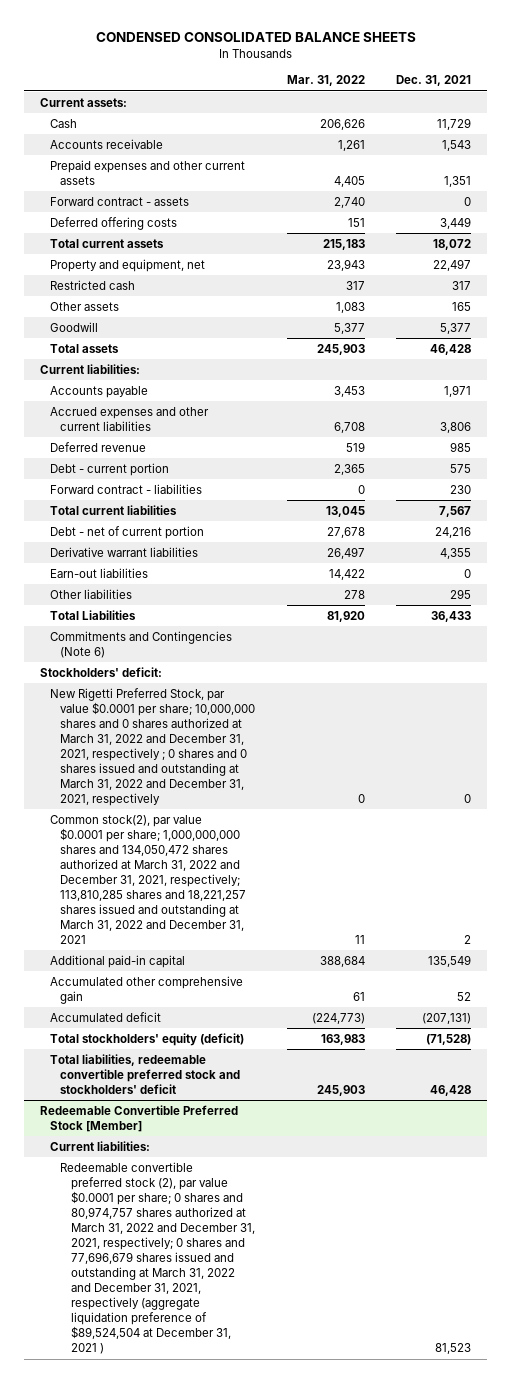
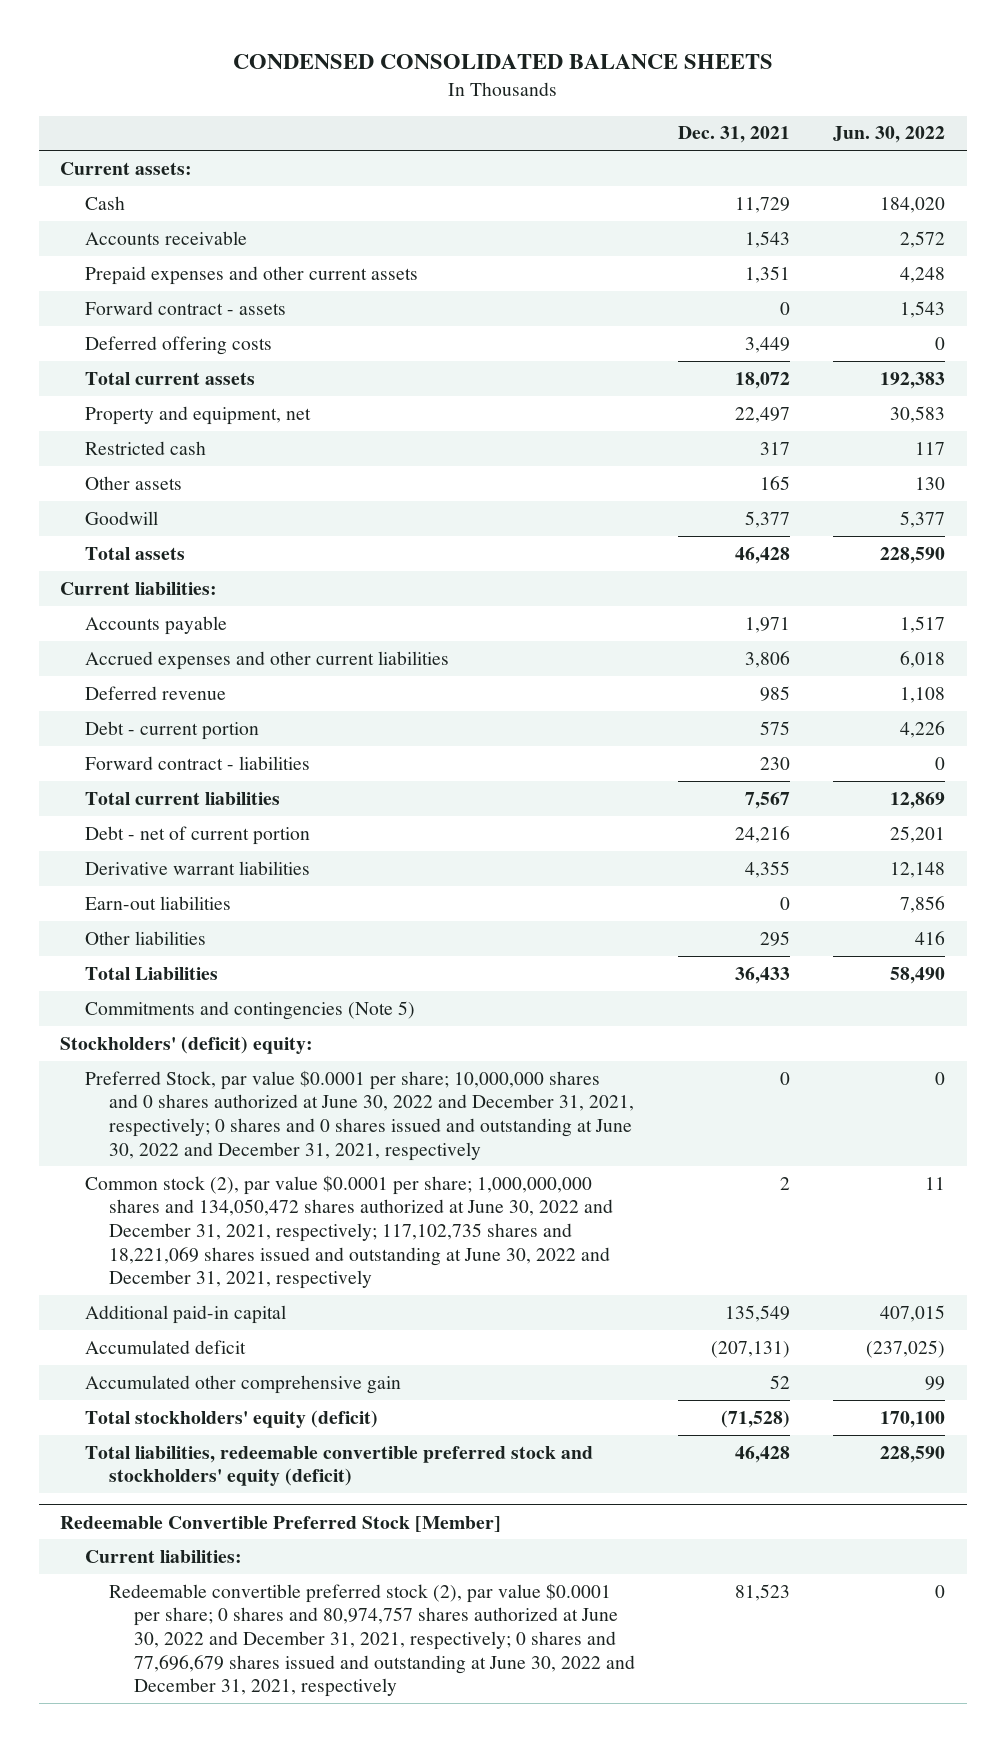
[286,75,365,87] Mar. 31, 2022 -> none
none -> [833,126,946,144] Jun. 30, 2022
[50,630,233,658] Commitments and Contingencies (Note 6) -> [84,1000,415,1020] Commitments and contingencies (Note 5)
[39,666,162,677] Stockholders' deficit: -> [60,1035,314,1054] Stockholders' (deficit) equity:
[50,687,256,807] New Rigetti Preferred Stock, par value $0.0001 per share; 10,000,000 shares and 0 shares authorized at March 31, 2022 and December 31, 2021, respectively ; 0 shares and 0 shares issued and outstanding at March 31, 2022 and December 31, 2021, respectively -> [84,1069,635,1161] Preferred Stock, par value $0.0001 per share; 10,000,000 shares and 0 shares authorized at June 30, 2022 and December 31, 2021, respectively; 0 shares and 0 shares issued and outstanding at June 30, 2022 and December 31, 2021, respectively
[50,814,247,945] Common stock(2), par value $0.0001 per share; 1,000,000,000 shares and 134,050,472 shares authorized at March 31, 2022 and December 31, 2021, respectively; 113,810,285 shares and 18,221,257 shares issued and outstanding at March 31, 2022 and December 31, 2021 -> [84,1174,614,1290] Common stock (2), par value $0.0001 per share; 1,000,000,000 shares and 134,050,472 shares authorized at June 30, 2022 and December 31, 2021, respectively; 117,102,735 shares and 18,221,069 shares issued and outstanding at June 30, 2022 and December 31, 2021, respectively
[50,975,244,1004] Accumulated other comprehensive gain -> [84,1374,401,1394] Accumulated other comprehensive gain
[50,1053,241,1094] Total liabilities, redeemable convertible preferred stock and stockholders' deficit -> [84,1445,593,1487] Total liabilities, redeemable convertible preferred stock and stockholders' equity (deficit)
[60,1161,255,1355] Redeemable convertible preferred stock (2), par value $0.0001 per share; 0 shares and 80,974,757 shares authorized at March 31, 2022 and December 31, 2021, respectively; 0 shares and 77,696,679 shares issued and outstanding at March 31, 2022 and December 31, 2021, respectively (aggregate liquidation preference of $89,524,504 at December 31, 2021 ) -> [109,1582,635,1698] Redeemable convertible preferred stock (2), par value $0.0001 per share; 0 shares and 80,974,757 shares authorized at June 30, 2022 and December 31, 2021, respectively; 0 shares and 77,696,679 shares issued and outstanding at June 30, 2022 and December 31, 2021, respectively

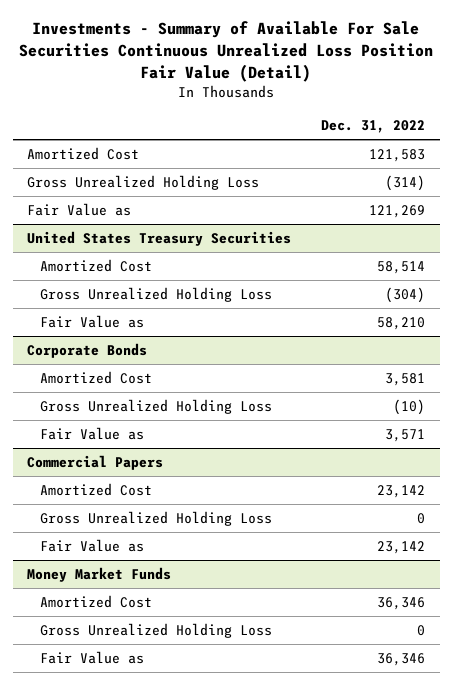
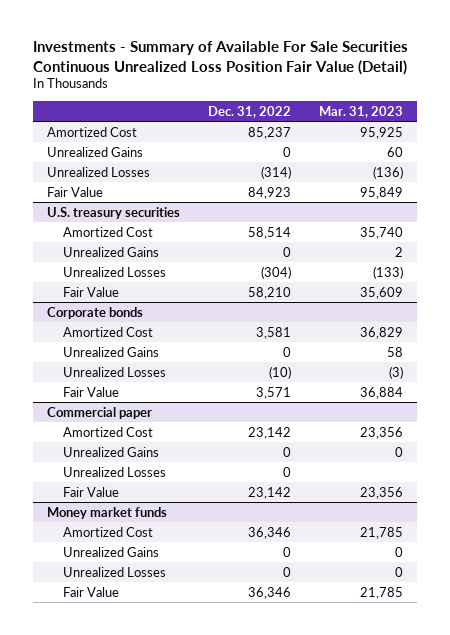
none -> [318,105,403,118] Mar. 31, 2023
[368,149,425,163] 121,583 -> [247,126,291,139] 85,237
none -> [46,146,143,157] Unrealized Gains
[27,175,260,191] Gross Unrealized Holding Loss -> [46,166,150,177] Unrealized Losses
[27,203,132,217] Fair Value as -> [46,186,103,197] Fair Value
[368,205,425,219] 121,269 -> [247,186,291,199] 84,923
[27,231,292,247] United States Treasury Securities -> [46,206,180,219] U.S. treasury securities
none -> [62,246,159,257] Unrealized Gains
[39,287,272,303] Gross Unrealized Holding Loss -> [62,266,166,277] Unrealized Losses
[39,315,144,329] Fair Value as -> [62,286,119,297] Fair Value
[27,343,148,359] Corporate Bonds -> [46,306,143,319] Corporate bonds
none -> [62,346,159,357] Unrealized Gains
[39,399,272,415] Gross Unrealized Holding Loss -> [62,366,166,377] Unrealized Losses
[39,427,144,441] Fair Value as -> [62,386,119,397] Fair Value
[27,455,164,471] Commercial Papers -> [46,406,152,419] Commercial paper
none -> [62,446,159,457] Unrealized Gains
[39,511,272,527] Gross Unrealized Holding Loss -> [62,466,166,477] Unrealized Losses
[39,539,144,553] Fair Value as -> [62,486,119,497] Fair Value
[27,567,172,583] Money Market Funds -> [46,506,167,519] Money market funds
none -> [62,546,159,557] Unrealized Gains
[39,623,272,639] Gross Unrealized Holding Loss -> [62,566,166,577] Unrealized Losses
[39,651,144,665] Fair Value as -> [62,586,119,597] Fair Value

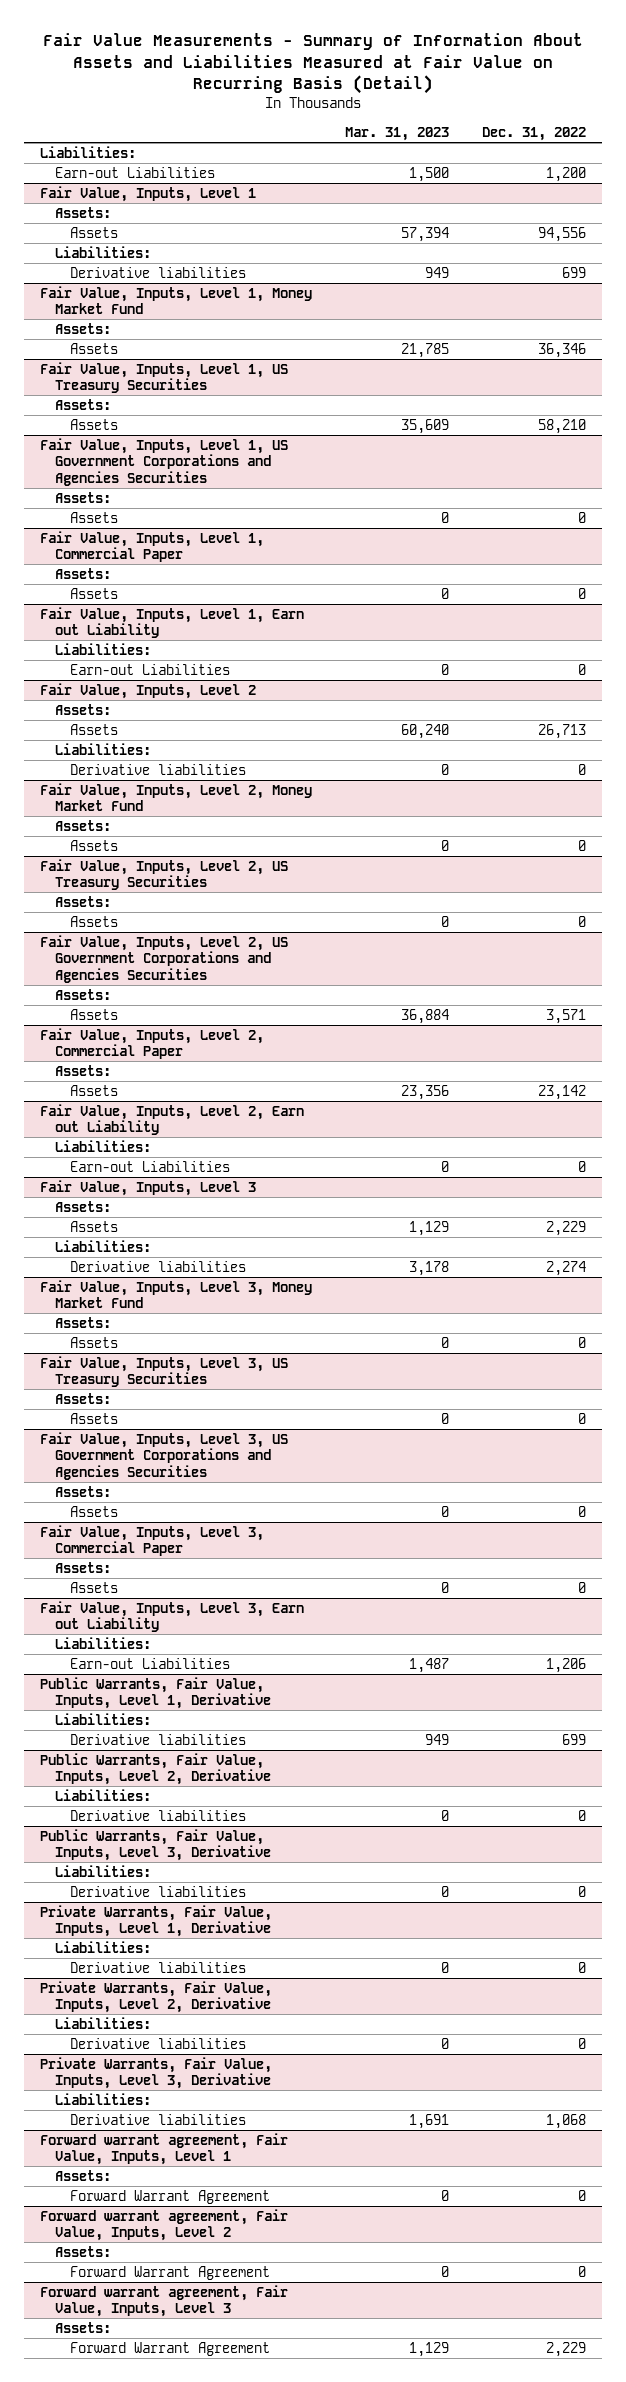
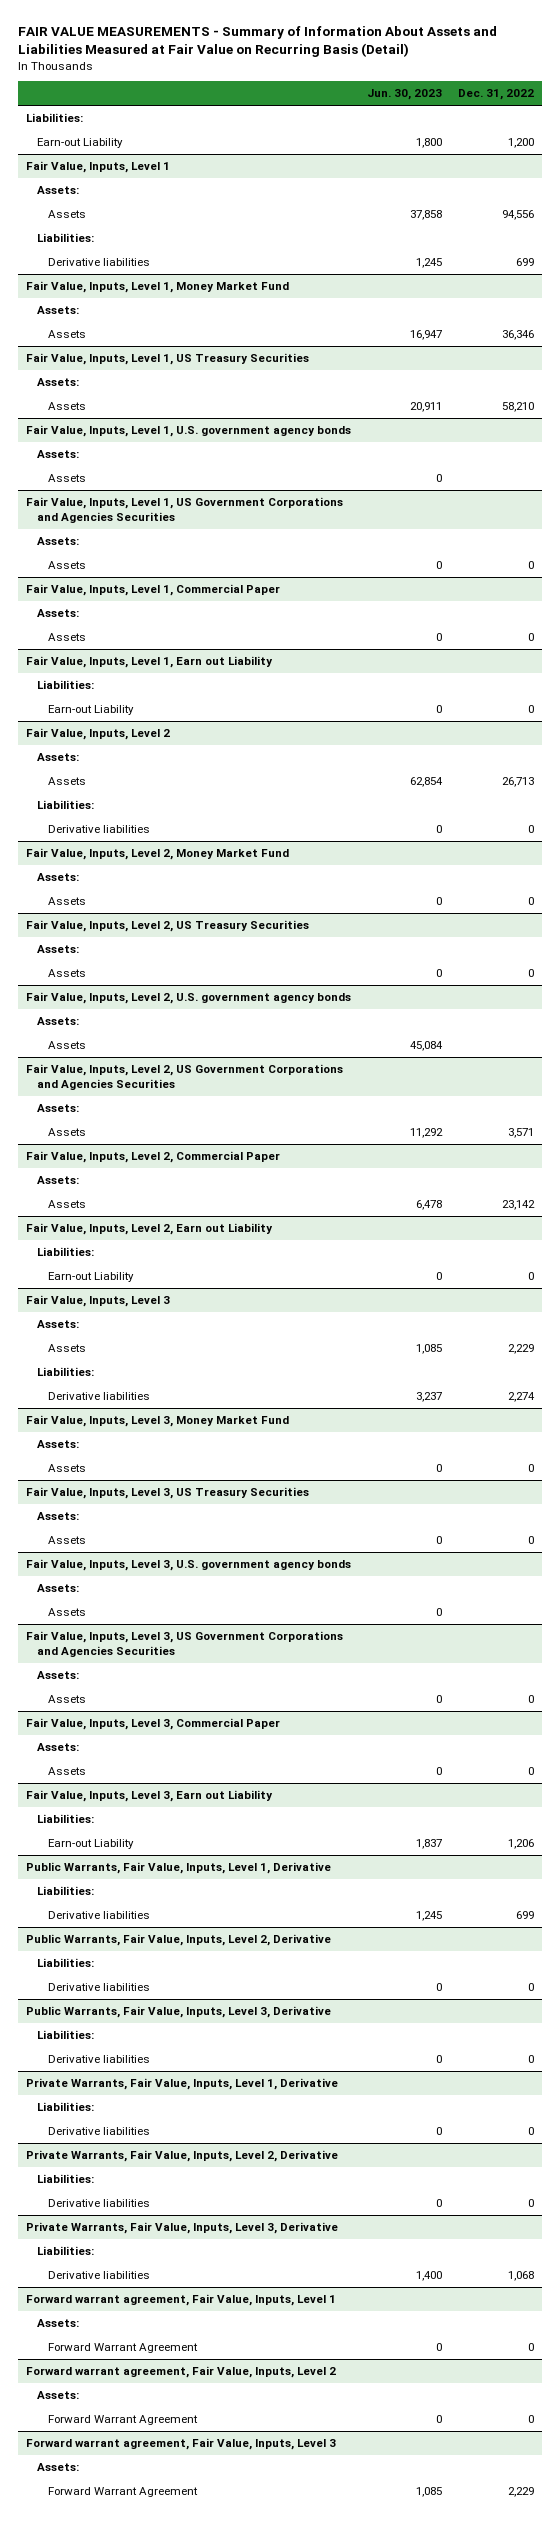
[43,32,584,95] Fair Value Measurements - Summary of Information About Assets and Liabilities Measured at Fair Value on Recurring Basis (Detail) -> [17,25,497,57] FAIR VALUE MEASUREMENTS - Summary of Information About Assets and Liabilities Measured at Fair Value on Recurring Basis (Detail)
[345,127,450,142] Mar. 31, 2023 -> none
none -> [366,89,442,101] Jun. 30, 2023
[55,166,216,178] Earn-out Liabilities -> [36,138,123,149] Earn-out Liability
none -> [25,425,351,438] Fair Value, Inputs, Level 1, U.S. government agency bonds
none -> [36,450,79,459] Assets:
none -> [47,474,86,483] Assets
[69,663,230,675] Earn-out Liabilities -> [47,705,134,716] Earn-out Liability
none -> [25,992,351,1005] Fair Value, Inputs, Level 2, U.S. government agency bonds
none -> [36,1017,79,1026] Assets:
none -> [47,1041,86,1050] Assets
[69,1160,230,1172] Earn-out Liabilities -> [47,1272,134,1283] Earn-out Liability
none -> [25,1559,351,1572] Fair Value, Inputs, Level 3, U.S. government agency bonds
none -> [36,1584,79,1593] Assets:
none -> [47,1608,86,1617] Assets
[69,1657,230,1669] Earn-out Liabilities -> [47,1839,134,1850] Earn-out Liability

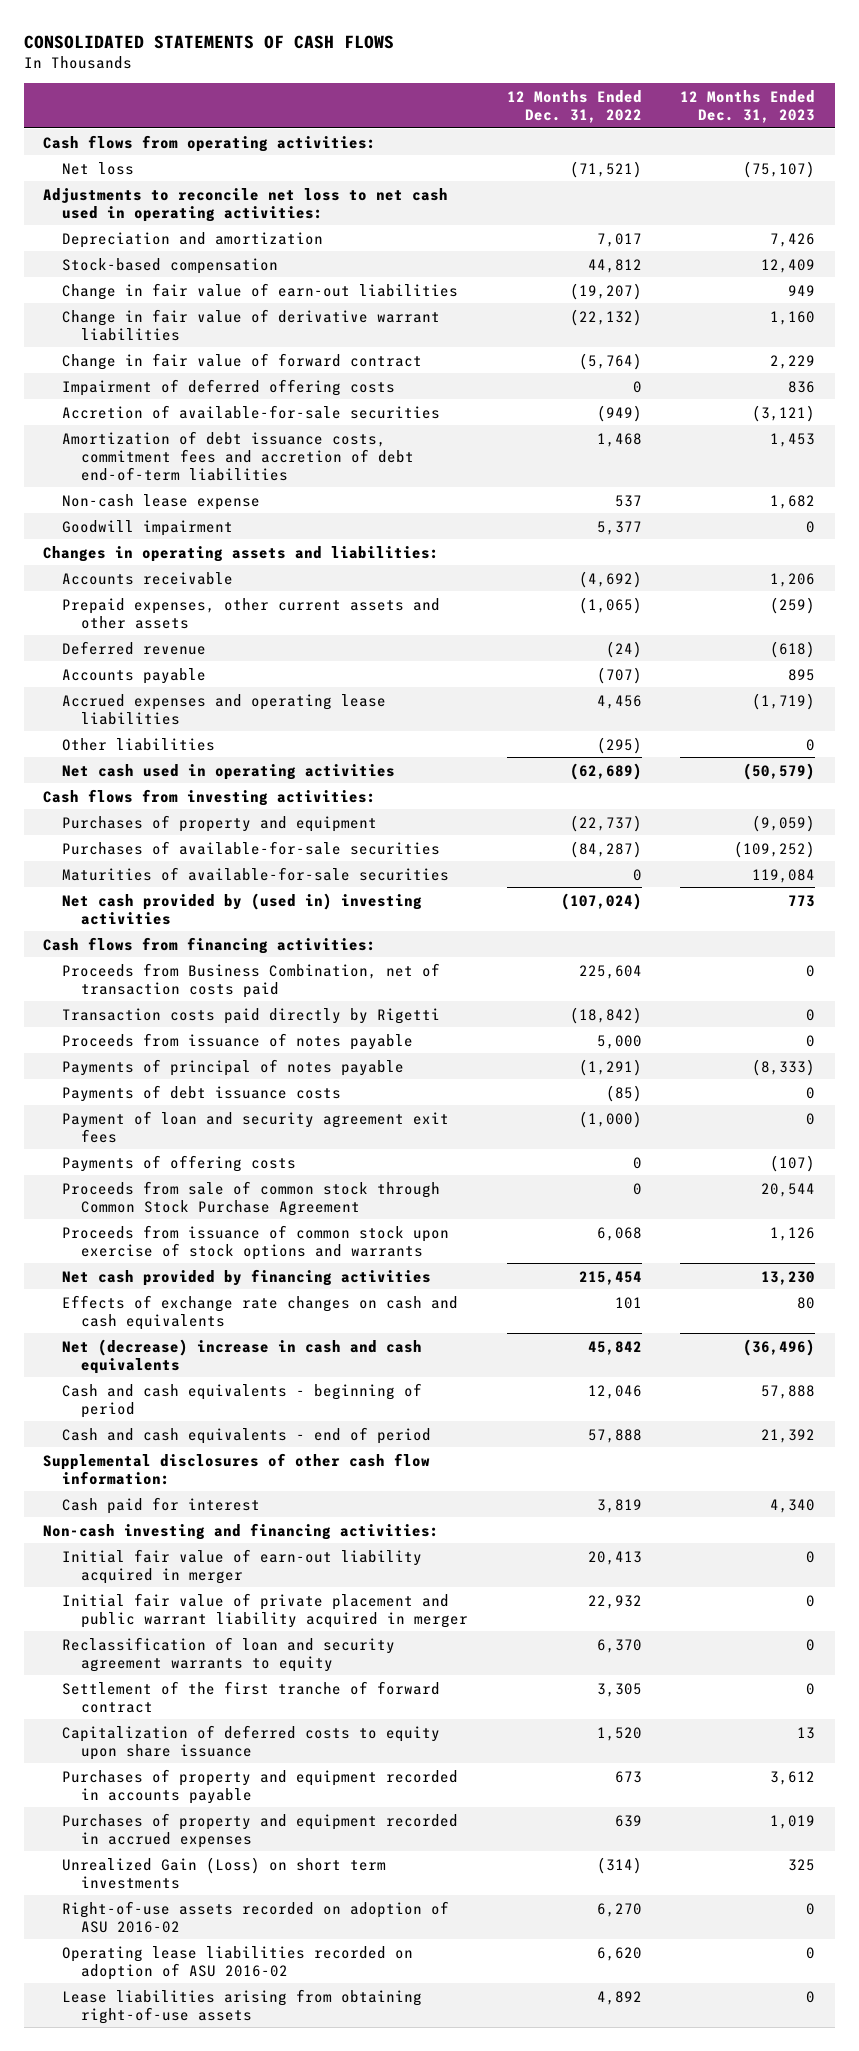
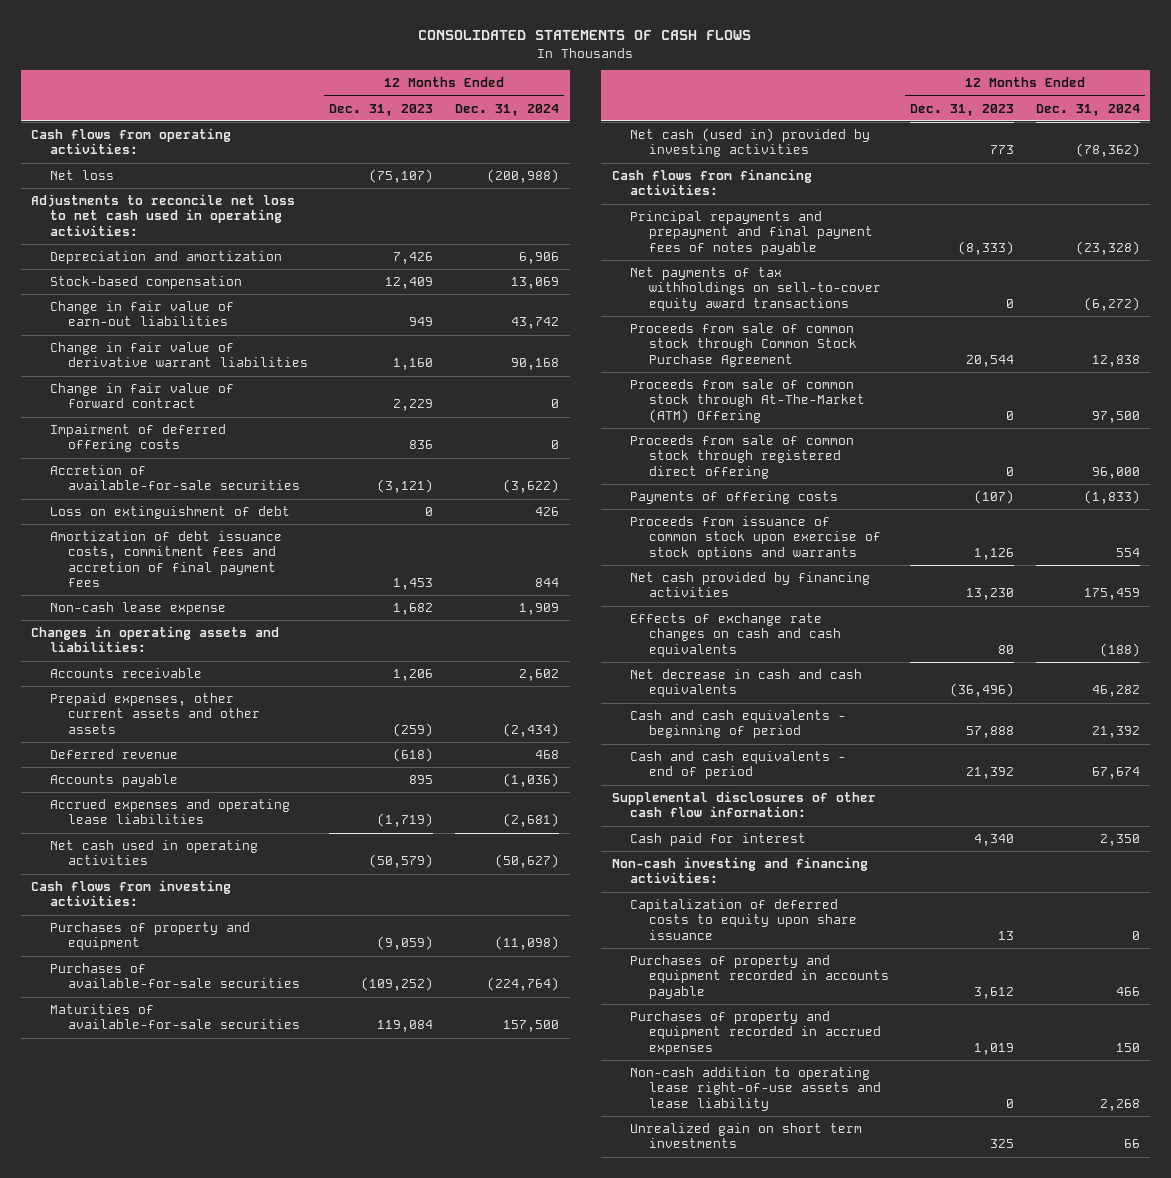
[506,89,642,123] 12 Months Ended Dec. 31, 2022 -> none
none -> [454,103,559,116] Dec. 31, 2024
none -> [49,506,290,520] Loss on extinguishment of debt
[62,430,415,481] Amortization of debt issuance costs, commitment fees and accretion of debt end-of-term liabilities -> [49,531,282,588] Amortization of debt issuance costs, commitment fees and accretion of final payment fees
[62,519,234,536] Goodwill impairment -> none
[62,737,216,751] Other liabilities -> none
[62,892,423,925] Net cash provided by (used in) investing activities -> [630,128,871,158] Net cash (used in) provided by investing activities
[62,962,441,998] Proceeds from Business Combination, net of transaction costs paid -> none
[62,1007,441,1024] Transaction costs paid directly by Rigetti -> none
[62,1032,414,1050] Proceeds from issuance of notes payable -> none
[62,1084,342,1102] Payments of debt issuance costs -> none
[62,1110,450,1143] Payment of loan and security agreement exit fees -> none
[62,1058,405,1076] Payments of principal of notes payable -> [630,211,873,255] Principal repayments and prepayment and final payment fees of notes payable
none -> [630,267,881,311] Net payments of tax withholdings on sell-to-cover equity award transactions
none -> [630,379,865,423] Proceeds from sale of common stock through At-The-Market (ATM) Offering
none -> [630,435,855,479] Proceeds from sale of common stock through registered direct offering
[62,1154,297,1172] Payments of offering costs -> [630,491,839,505] Payments of offering costs
[62,1338,423,1374] Net (decrease) increase in cash and cash equivalents -> [630,669,863,698] Net decrease in cash and cash equivalents
[62,1548,423,1584] Initial fair value of earn-out liability acquired in merger -> none
[62,1592,469,1628] Initial fair value of private placement and public warrant liability acquired in merger -> none
[62,1636,396,1672] Reclassification of loan and security agreement warrants to equity -> none
[62,1680,441,1713] Settlement of the first tranche of forward contract -> none
[62,1900,450,1933] Right-of-use assets recorded on adoption of ASU 2016-02 -> none
[62,1945,414,1980] Operating lease liabilities recorded on adoption of ASU 2016-02 -> none
[62,1988,423,2024] Lease liabilities arising from obtaining right-of-use assets -> none
none -> [630,1067,881,1111] Non-cash addition to operating lease right-of-use assets and lease liability
[62,1856,387,1889] Unrealized Gain (Loss) on short term investments -> [630,1123,863,1149] Unrealized gain on short term investments

